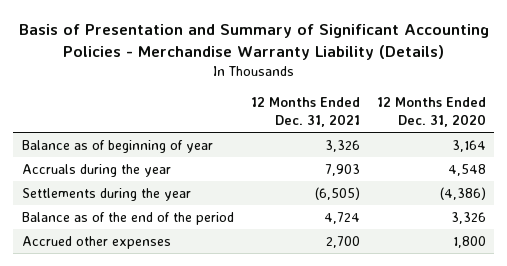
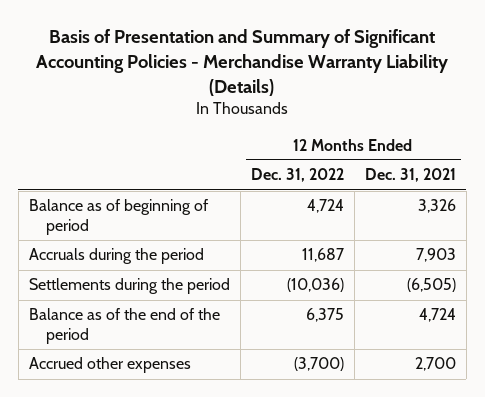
[376,97,486,128] 12 Months Ended Dec. 31, 2020 -> none
none -> [250,168,344,183] Dec. 31, 2022
[21,139,213,153] Balance as of beginning of year -> [28,199,209,235] Balance as of beginning of period
[21,163,171,177] Accruals during the year -> [28,248,204,265] Accruals during the period
[21,187,191,201] Settlements during the year -> [28,278,230,295] Settlements during the period

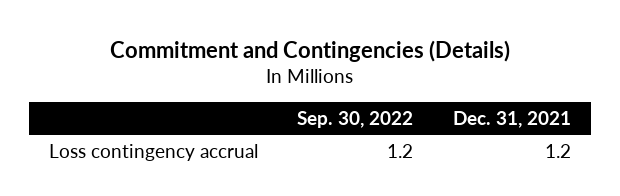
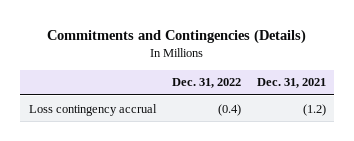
[109,39,510,62] Commitment and Contingencies (Details) -> [47,29,307,45] Commitments and Contingencies (Details)
[297,111,414,129] Sep. 30, 2022 -> none
none -> [171,78,241,89] Dec. 31, 2022
[545,143,572,158] 1.2 -> [302,103,326,116] (1.2)

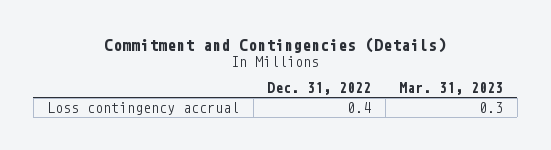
[47,29,307,45] Commitments and Contingencies (Details) -> [104,37,447,54] Commitment and Contingencies (Details)
[256,78,326,89] Dec. 31, 2021 -> none
none -> [399,82,504,96] Mar. 31, 2023
[217,103,241,116] (0.4) -> [347,101,372,113] 0.4

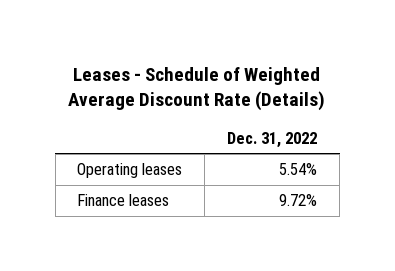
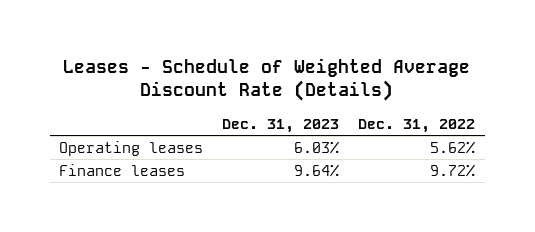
none -> [222,118,340,133] Dec. 31, 2023
[279,163,318,176] 5.54% -> [430,141,476,155] 5.62%

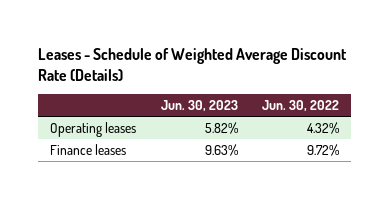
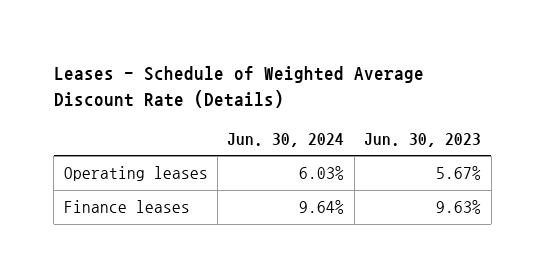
[261,100,339,113] Jun. 30, 2022 -> none
none -> [227,132,345,147] Jun. 30, 2024
[204,121,238,134] 5.82% -> [436,166,482,181] 5.67%

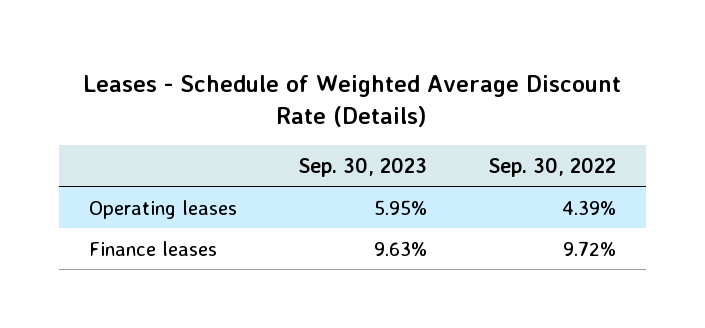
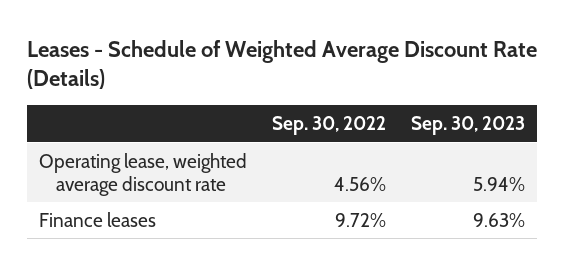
[89,199,238,219] Operating leases -> none
none -> [39,152,248,196] Operating lease, weighted average discount rate

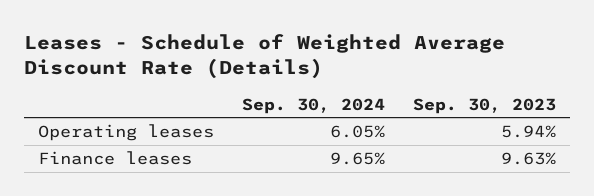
[272,116,387,136] Sep. 30, 2022 -> none
none -> [242,97,386,114] Sep. 30, 2024
[39,152,248,196] Operating lease, weighted average discount rate -> [38,124,215,142] Operating leases

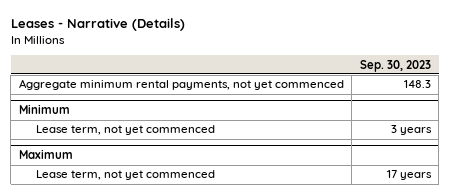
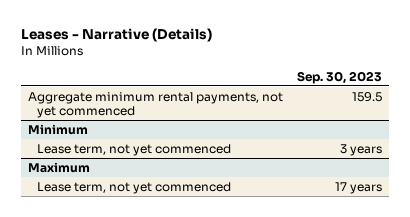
[403,80,431,89] 148.3 -> [352,91,383,102] 159.5

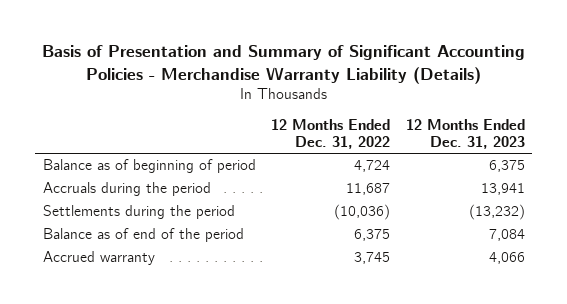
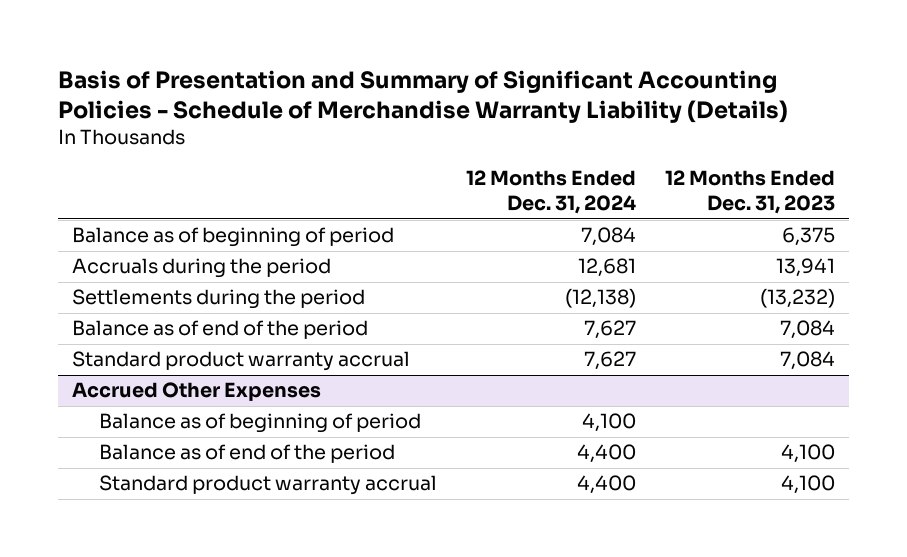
[41,45,525,84] Basis of Presentation and Summary of Significant Accounting Policies - Merchandise Warranty Liability (Details) -> [57,69,788,123] Basis of Presentation and Summary of Significant Accounting Policies - Schedule of Merchandise Warranty Liability (Details)
[271,118,391,150] 12 Months Ended Dec. 31, 2022 -> none
none -> [466,170,637,215] 12 Months Ended Dec. 31, 2024
[42,251,155,266] Accrued warranty -> none
none -> [71,351,410,372] Standard product warranty accrual
none -> [71,382,321,402] Accrued Other Expenses
none -> [99,413,422,434] Balance as of beginning of period
none -> [99,444,396,464] Balance as of end of the period
none -> [99,475,438,496] Standard product warranty accrual

